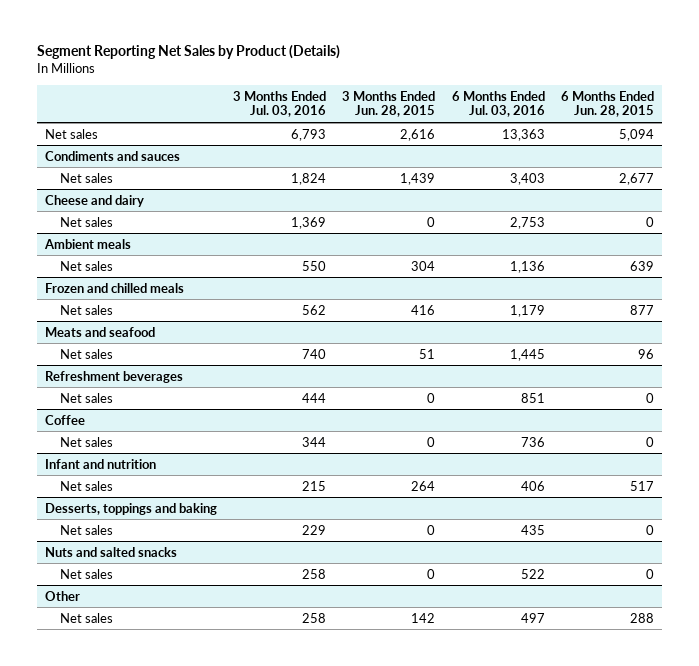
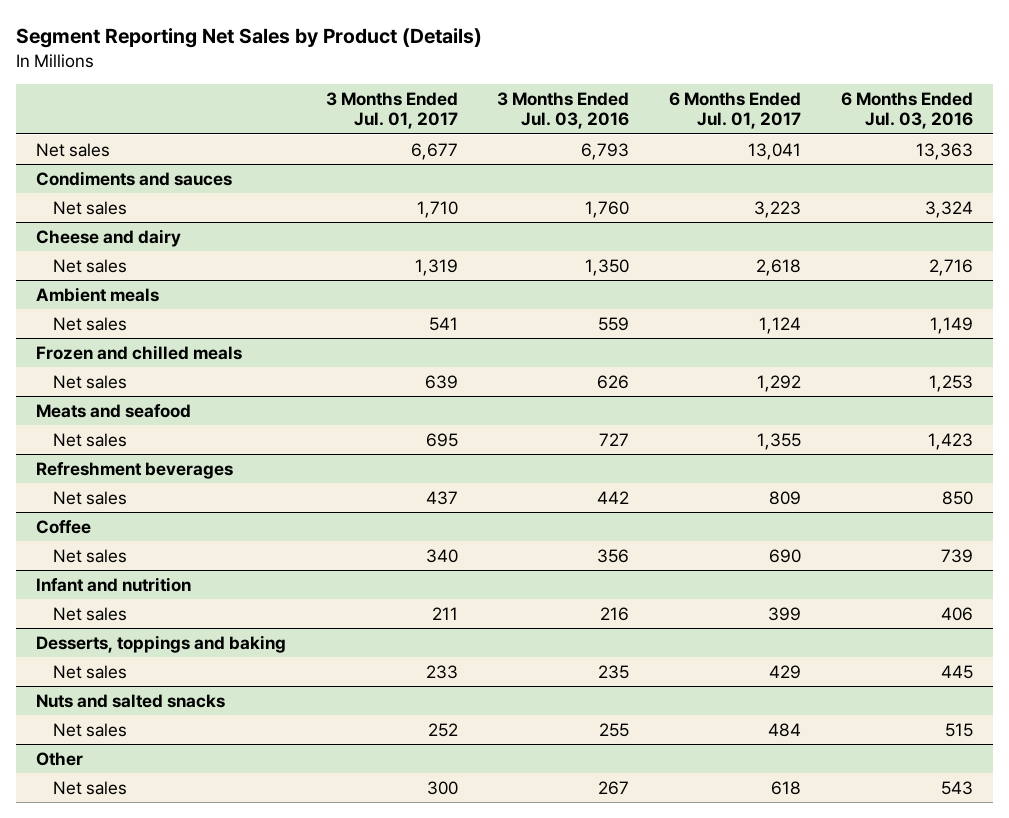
[342,90,436,118] 3 Months Ended Jun. 28, 2015 -> none
[560,90,654,118] 6 Months Ended Jun. 28, 2015 -> none
none -> [325,91,458,130] 3 Months Ended Jul. 01, 2017
none -> [669,91,802,130] 6 Months Ended Jul. 01, 2017
[291,172,327,185] 1,824 -> [585,200,630,218] 1,760
[509,172,545,185] 3,403 -> [925,200,974,218] 3,324
[291,216,327,229] 1,369 -> [585,258,630,276] 1,350
[509,216,545,229] 2,753 -> [929,258,974,276] 2,716
[302,260,327,271] 550 -> [598,316,630,331] 559
[509,260,545,273] 1,136 -> [930,316,974,334] 1,149
[302,304,327,315] 562 -> [597,374,630,389] 626
[509,304,545,317] 1,179 -> [929,374,974,392] 1,253
[302,348,327,359] 740 -> [599,432,630,446] 727
[509,348,545,361] 1,445 -> [928,432,974,450] 1,423
[302,392,327,403] 444 -> [597,490,630,504] 442
[520,392,545,403] 851 -> [942,490,974,505] 850
[302,436,327,447] 344 -> [597,548,630,563] 356
[520,436,545,447] 736 -> [941,548,974,563] 739
[302,480,327,491] 215 -> [600,606,630,621] 216
[302,524,327,535] 229 -> [598,664,630,679] 235
[520,524,545,535] 435 -> [941,664,974,679] 445
[302,568,327,579] 258 -> [599,722,630,737] 255
[520,568,545,579] 522 -> [945,722,974,737] 515
[302,612,327,623] 258 -> [598,780,630,795] 267
[520,612,545,623] 497 -> [941,780,974,795] 543

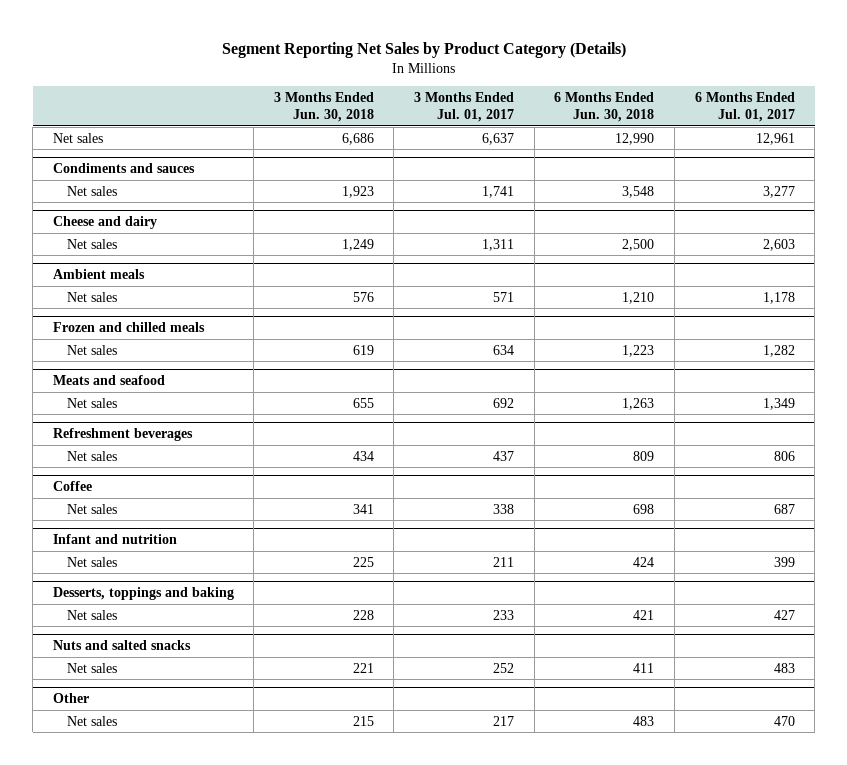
[15,28,482,49] Segment Reporting Net Sales by Product (Details) -> [221,41,626,58] Segment Reporting Net Sales by Product Category (Details)
[497,91,630,130] 3 Months Ended Jul. 03, 2016 -> none
[841,91,974,130] 6 Months Ended Jul. 03, 2016 -> none
none -> [273,91,374,123] 3 Months Ended Jun. 30, 2018
none -> [554,91,655,123] 6 Months Ended Jun. 30, 2018
[410,142,458,160] 6,677 -> [482,132,515,145] 6,637
[748,142,802,160] 13,041 -> [755,132,795,145] 12,961
[416,200,458,218] 1,710 -> [482,185,515,198] 1,741
[754,200,802,218] 3,223 -> [762,185,795,198] 3,277
[414,258,458,276] 1,319 -> [482,238,515,251] 1,311
[756,258,802,276] 2,618 -> [762,238,795,251] 2,603
[428,316,458,331] 541 -> [493,291,515,302] 571
[759,316,802,334] 1,124 -> [762,291,795,304] 1,178
[424,374,458,389] 639 -> [493,344,515,355] 634
[757,374,802,392] 1,292 -> [762,344,795,357] 1,282
[425,432,458,447] 695 -> [493,397,515,408] 692
[757,432,802,450] 1,355 -> [762,397,795,410] 1,349
[769,490,802,505] 809 -> [773,450,795,461] 806
[425,548,458,563] 340 -> [493,503,515,514] 338
[769,548,802,563] 690 -> [773,503,795,514] 687
[769,664,802,679] 429 -> [773,609,795,620] 427
[768,722,802,737] 484 -> [773,662,795,673] 483
[426,780,458,795] 300 -> [493,715,515,726] 217
[771,780,802,795] 618 -> [773,715,795,726] 470

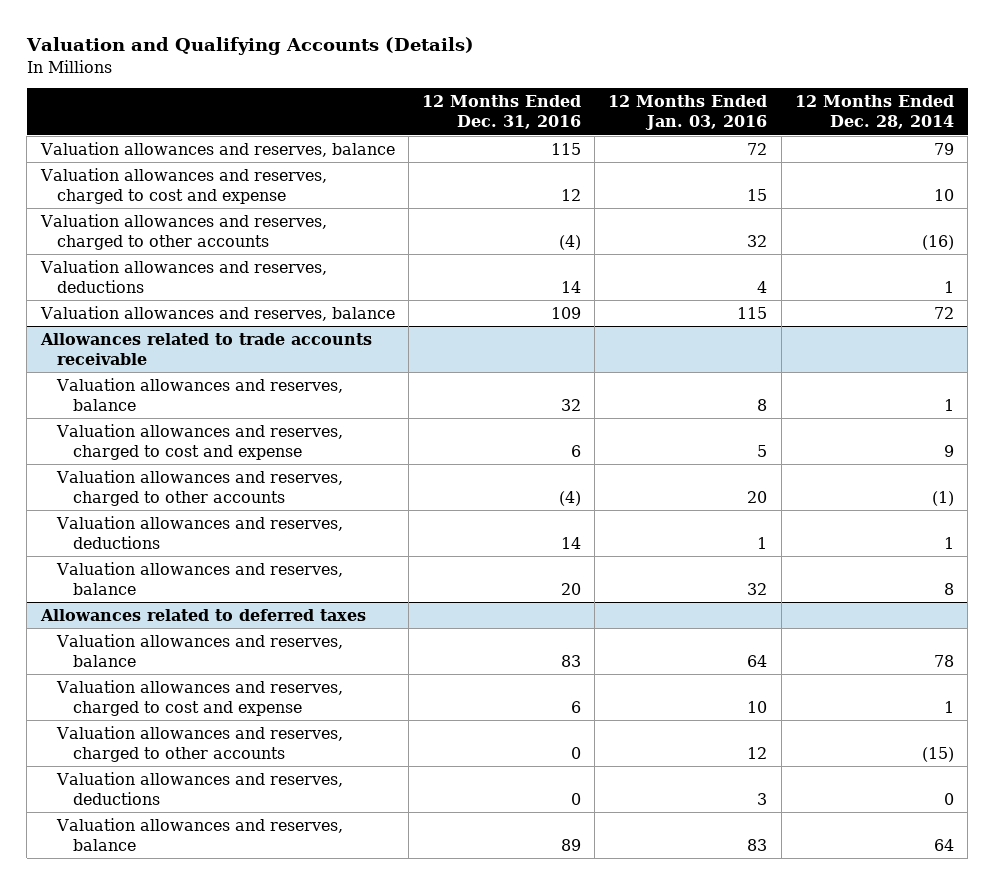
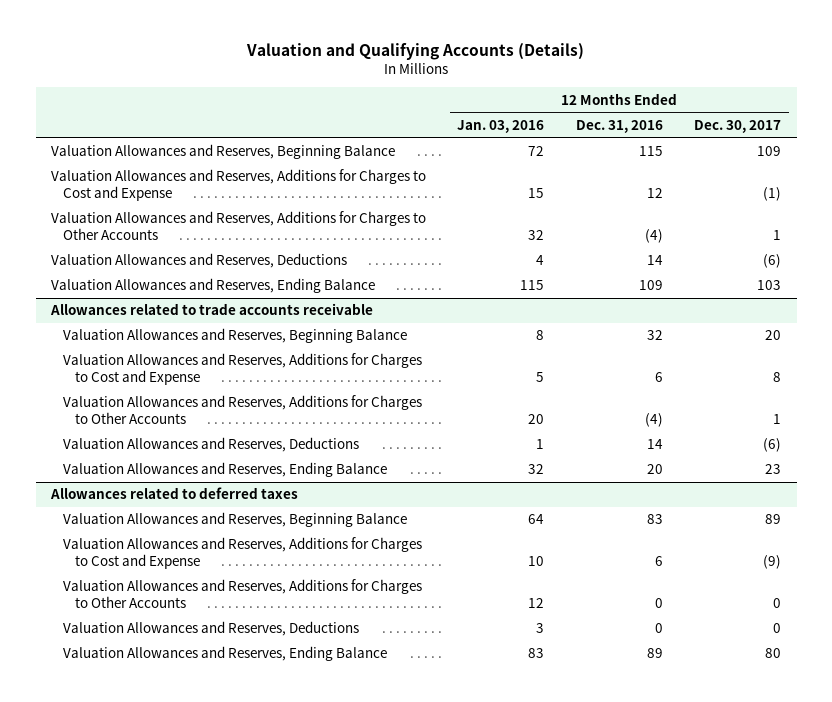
[794,95,954,130] 12 Months Ended Dec. 28, 2014 -> none
none -> [694,120,782,134] Dec. 30, 2017
[39,141,395,157] Valuation allowances and reserves, balance -> [51,144,396,160] Valuation Allowances and Reserves, Beginning Balance
[39,167,327,204] Valuation allowances and reserves, charged to cost and expense -> [51,169,427,202] Valuation Allowances and Reserves, Additions for Charges to Cost and Expense
[39,213,327,250] Valuation allowances and reserves, charged to other accounts -> [51,211,427,241] Valuation Allowances and Reserves, Additions for Charges to Other Accounts
[39,259,327,293] Valuation allowances and reserves, deductions -> [51,253,348,269] Valuation Allowances and Reserves, Deductions
[39,305,395,321] Valuation allowances and reserves, balance -> [51,278,376,294] Valuation Allowances and Reserves, Ending Balance
[55,377,343,411] Valuation allowances and reserves, balance -> [63,328,408,344] Valuation Allowances and Reserves, Beginning Balance
[55,423,343,460] Valuation allowances and reserves, charged to cost and expense -> [63,353,423,386] Valuation Allowances and Reserves, Additions for Charges to Cost and Expense
[55,469,343,506] Valuation allowances and reserves, charged to other accounts -> [63,395,423,425] Valuation Allowances and Reserves, Additions for Charges to Other Accounts
[55,515,343,549] Valuation allowances and reserves, deductions -> [63,437,360,453] Valuation Allowances and Reserves, Deductions
[55,561,343,595] Valuation allowances and reserves, balance -> [63,462,388,478] Valuation Allowances and Reserves, Ending Balance
[55,633,343,667] Valuation allowances and reserves, balance -> [63,512,408,528] Valuation Allowances and Reserves, Beginning Balance
[55,679,343,716] Valuation allowances and reserves, charged to cost and expense -> [63,537,423,570] Valuation Allowances and Reserves, Additions for Charges to Cost and Expense
[55,725,343,762] Valuation allowances and reserves, charged to other accounts -> [63,579,423,609] Valuation Allowances and Reserves, Additions for Charges to Other Accounts
[55,771,343,805] Valuation allowances and reserves, deductions -> [63,621,360,637] Valuation Allowances and Reserves, Deductions
[55,817,343,851] Valuation allowances and reserves, balance -> [63,646,388,662] Valuation Allowances and Reserves, Ending Balance

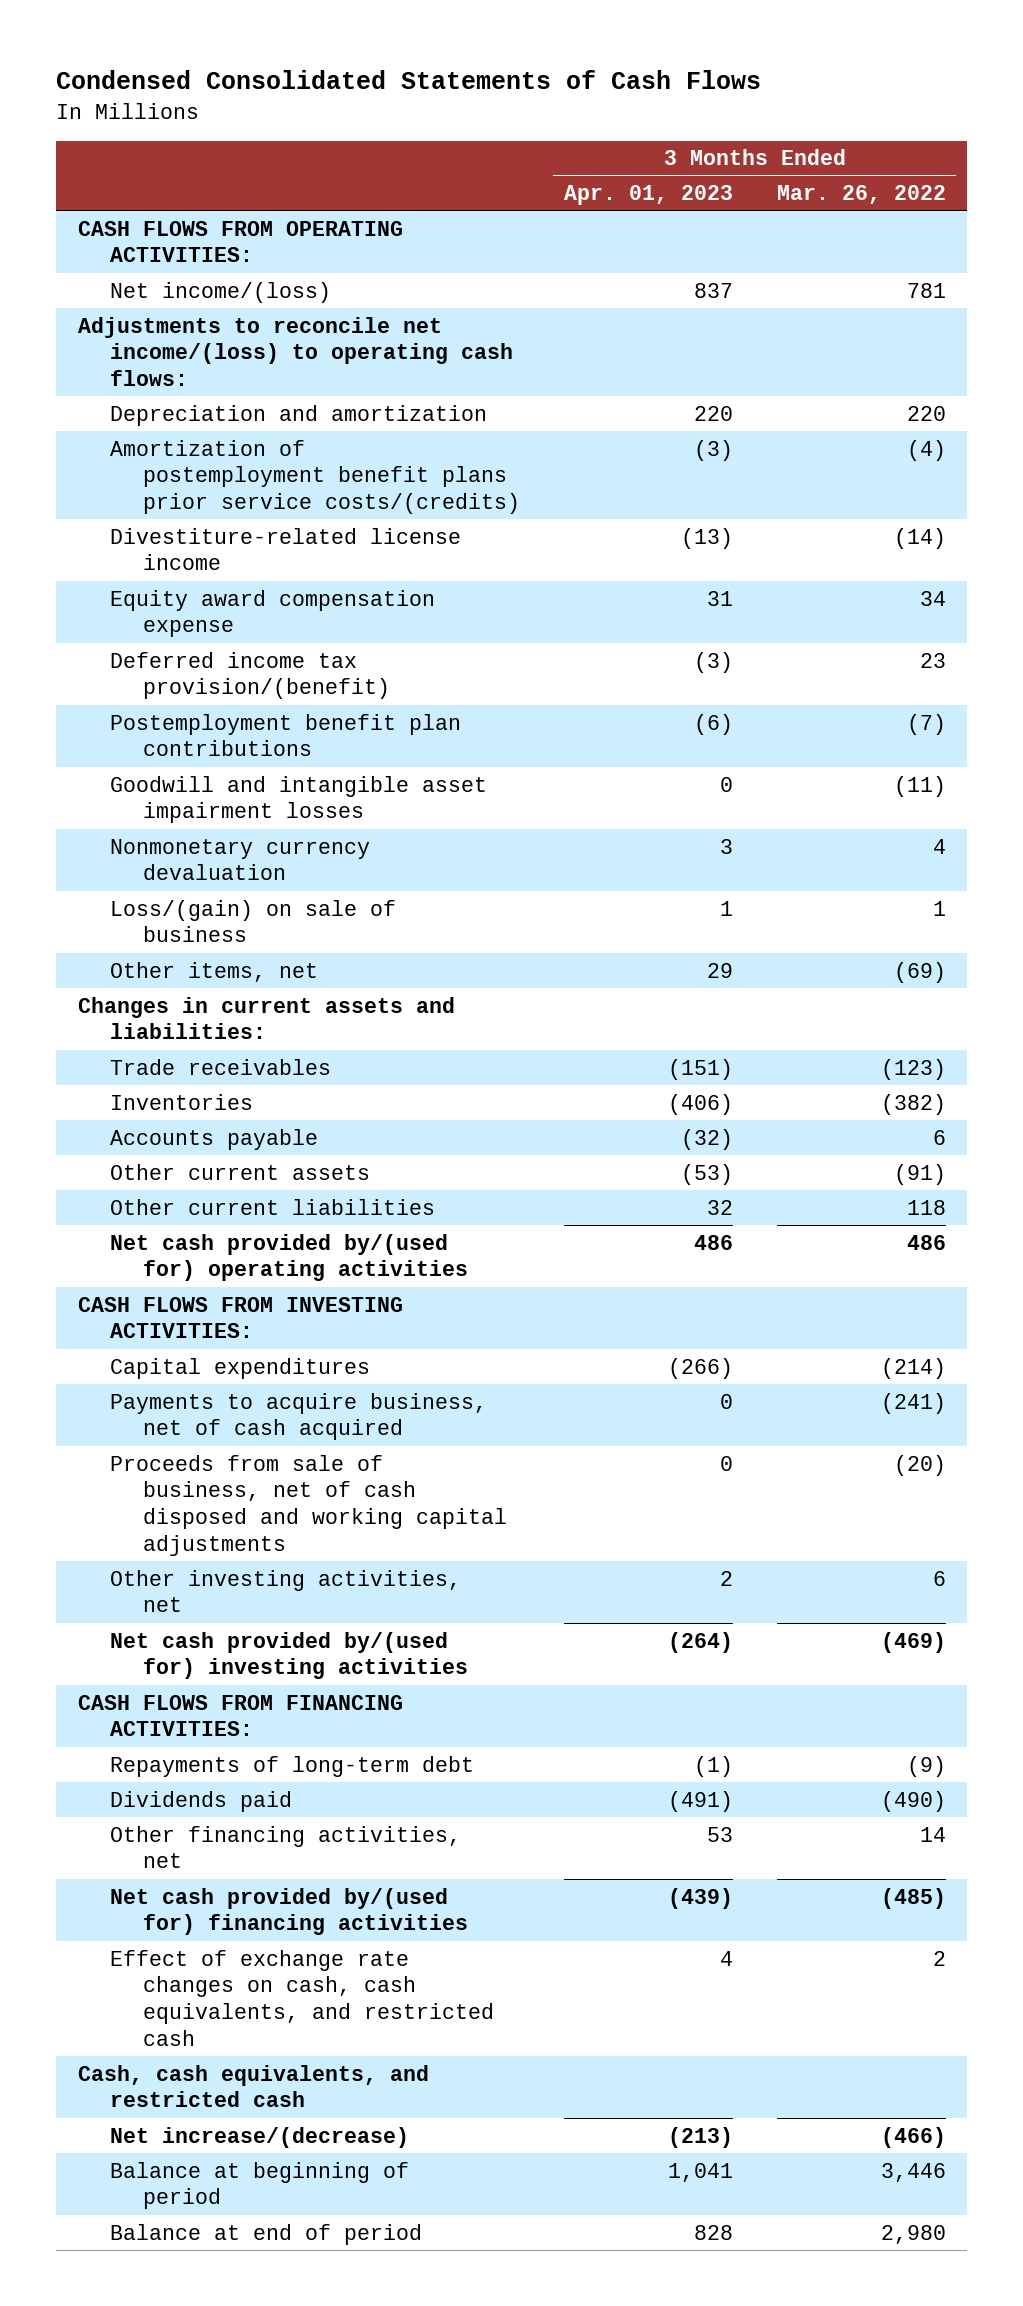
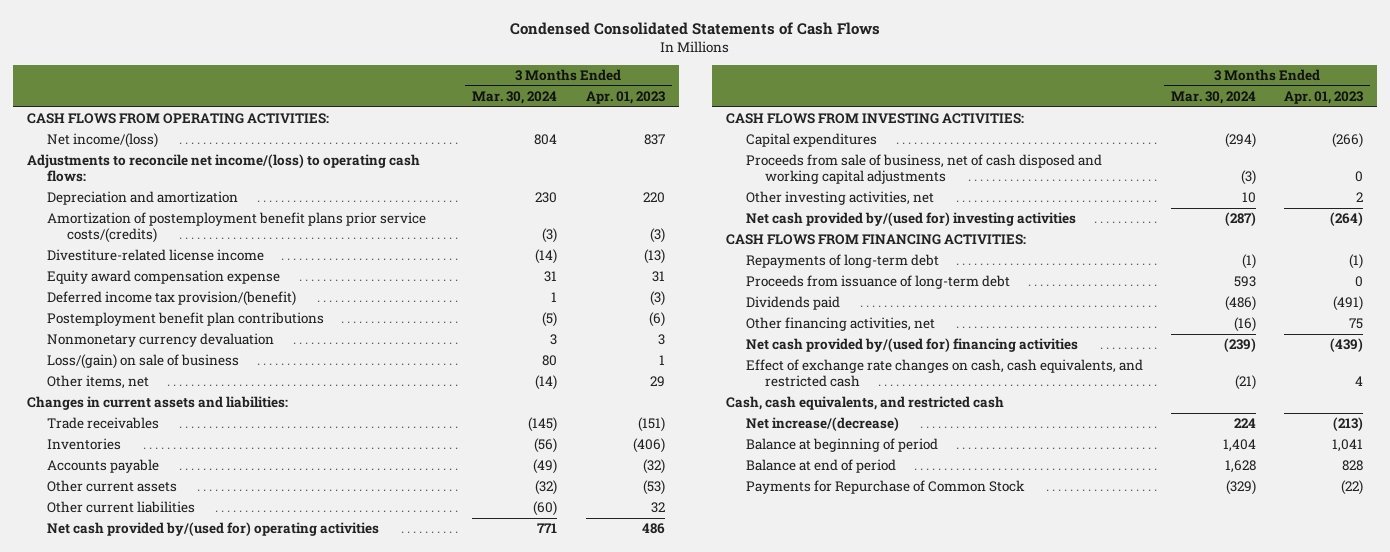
[776,184,946,204] Mar. 26, 2022 -> none
none -> [472,91,558,105] Mar. 30, 2024
[110,775,488,824] Goodwill and intangible asset impairment losses -> none
[110,1392,488,1441] Payments to acquire business, net of cash acquired -> none
none -> [745,275,1010,290] Proceeds from issuance of long-term debt
[706,1826,733,1842] 53 -> [1349,318,1364,330] 75
none -> [745,480,1025,495] Payments for Repurchase of Common Stock

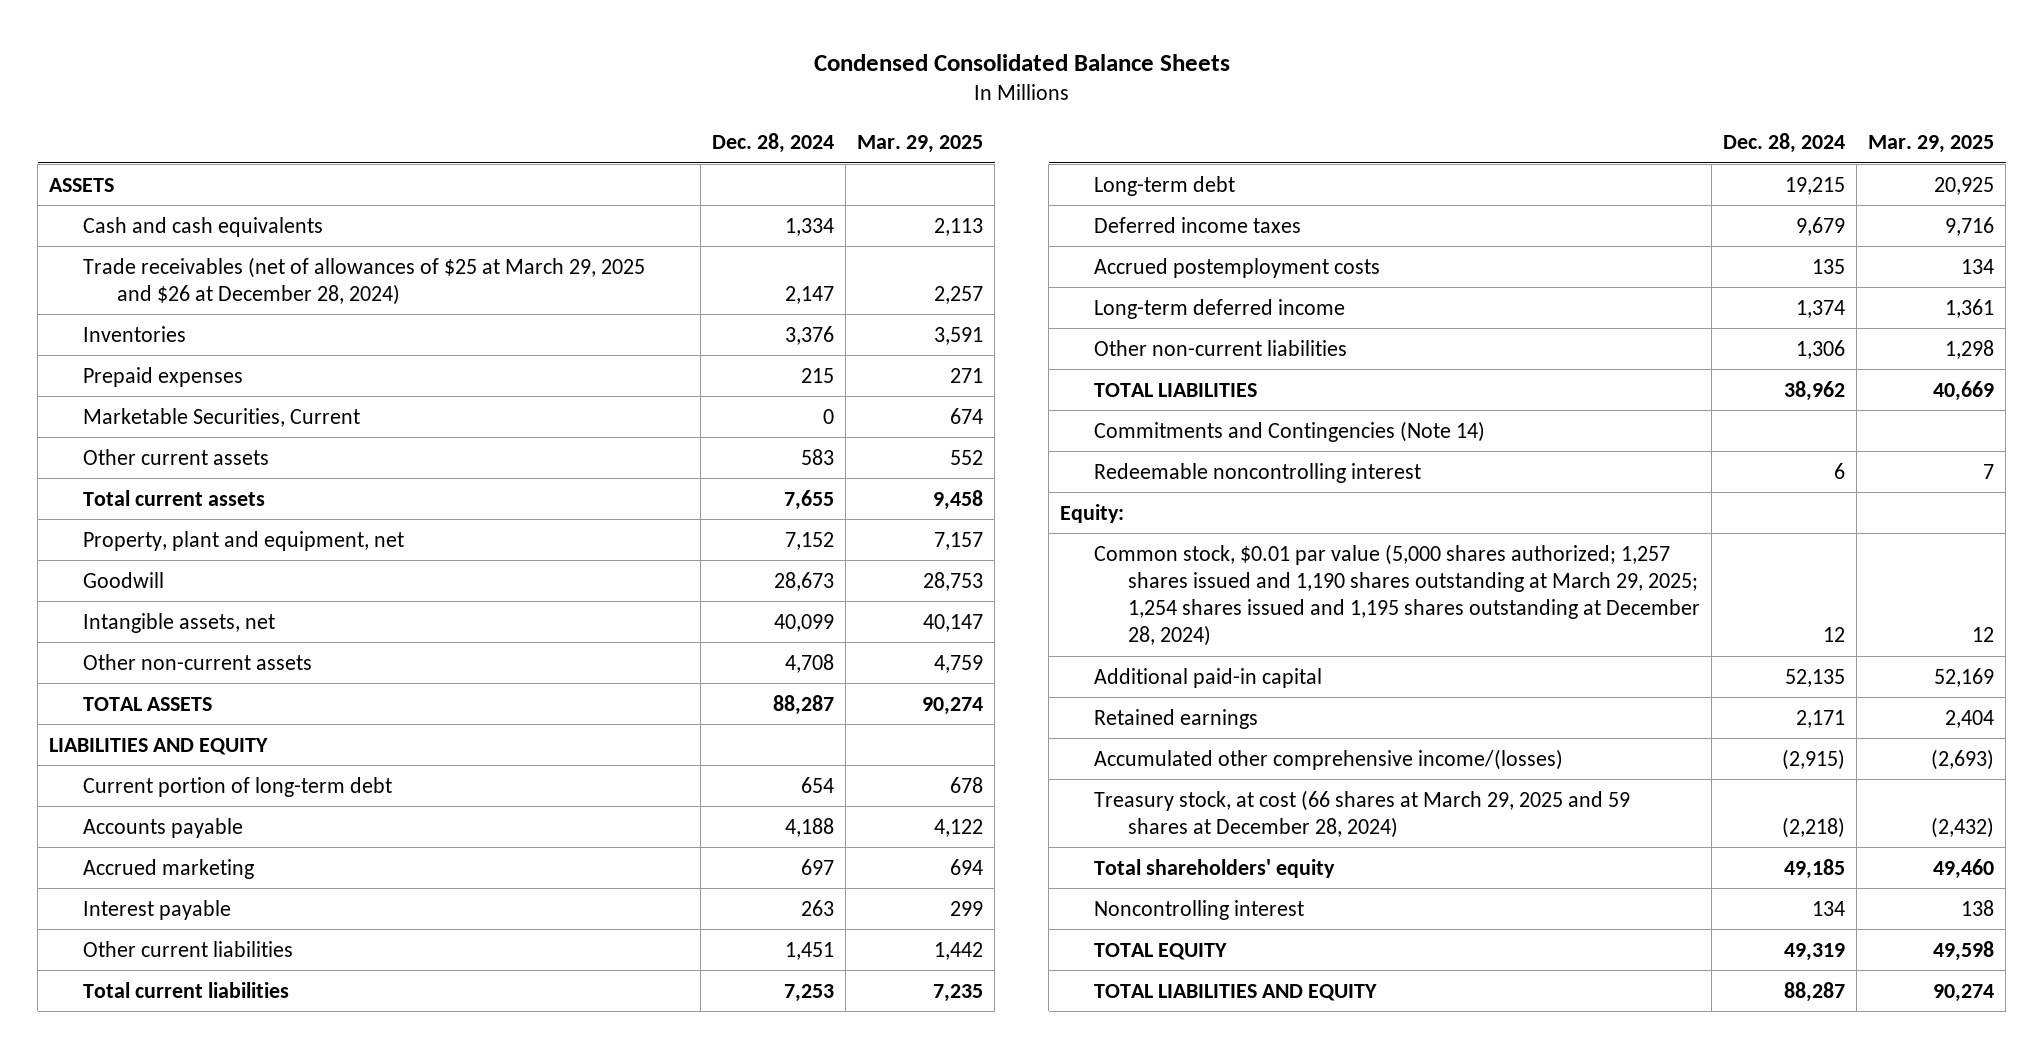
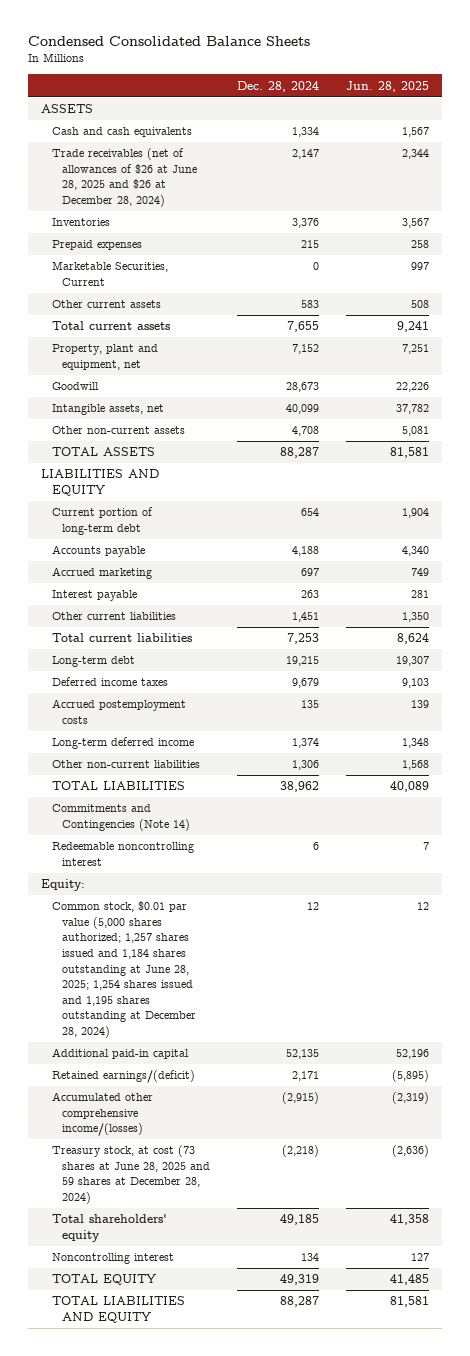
[857,134,984,153] Mar. 29, 2025 -> none
none -> [345,80,429,92] Jun. 28, 2025
[82,256,645,305] Trade receivables (net of allowances of $25 at March 29, 2025 and $26 at December 28, 2024) -> [51,148,198,207] Trade receivables (net of allowances of $26 at June 28, 2025 and $26 at December 28, 2024)
[1093,543,1700,646] Common stock, $0.01 par value (5,000 shares authorized; 1,257 shares issued and 1,190 shares outstanding at March 29, 2025; 1,254 shares issued and 1,195 shares outstanding at December 28, 2024) -> [51,901,197,1038] Common stock, $0.01 par value (5,000 shares authorized; 1,257 shares issued and 1,184 shares outstanding at June 28, 2025; 1,254 shares issued and 1,195 shares outstanding at December 28, 2024)
[1093,708,1258,729] Retained earnings -> [51,1070,195,1084] Retained earnings/(deficit)
[1093,789,1630,838] Treasury stock, at cost (66 shares at March 29, 2025 and 59 shares at December 28, 2024) -> [51,1145,211,1204] Treasury stock, at cost (73 shares at June 28, 2025 and 59 shares at December 28, 2024)

